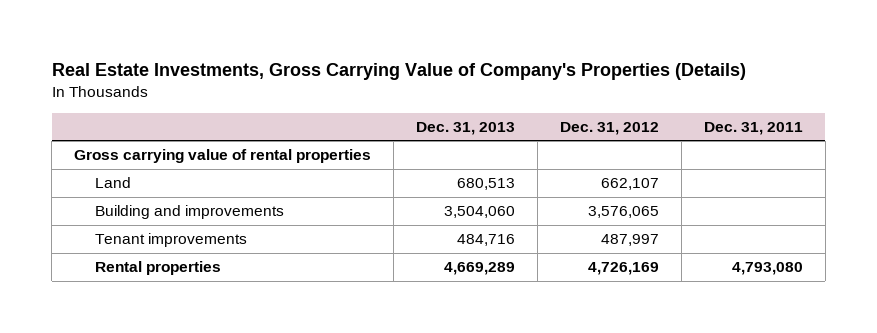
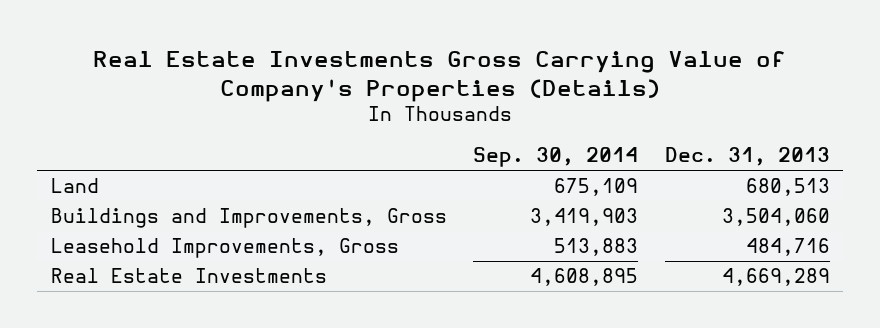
[51,62,746,80] Real Estate Investments, Gross Carrying Value of Company's Properties (Details) -> [93,50,787,102] Real Estate Investments Gross Carrying Value of Company's Properties (Details)
[559,121,659,135] Dec. 31, 2012 -> none
[703,121,803,135] Dec. 31, 2011 -> none
none -> [473,147,639,168] Sep. 30, 2014
[74,149,372,164] Gross carrying value of rental properties -> none
[94,205,284,220] Building and improvements -> [50,208,447,229] Buildings and Improvements, Gross
[94,233,247,248] Tenant improvements -> [50,238,399,259] Leasehold Improvements, Gross
[94,261,221,276] Rental properties -> [50,268,327,284] Real Estate Investments

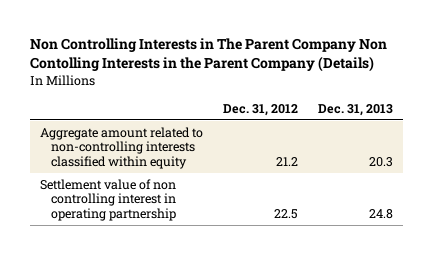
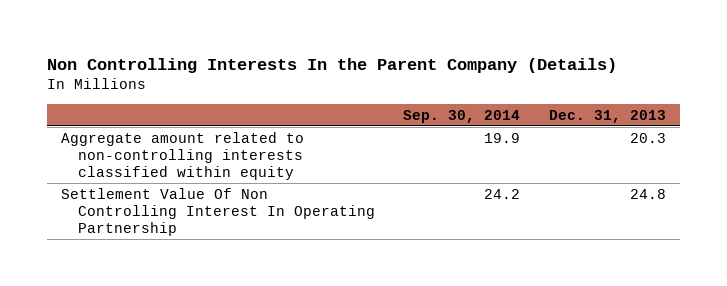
[30,38,388,73] Non Controlling Interests in The Parent Company Non Contolling Interests in the Parent Company (Details) -> [46,57,617,73] Non Controlling Interests In the Parent Company (Details)
[223,103,299,116] Dec. 31, 2012 -> none
none -> [403,109,521,123] Sep. 30, 2014
[40,178,177,222] Settlement value of non controlling interest in operating partnership -> [61,187,375,236] Settlement Value Of Non Controlling Interest In Operating Partnership

